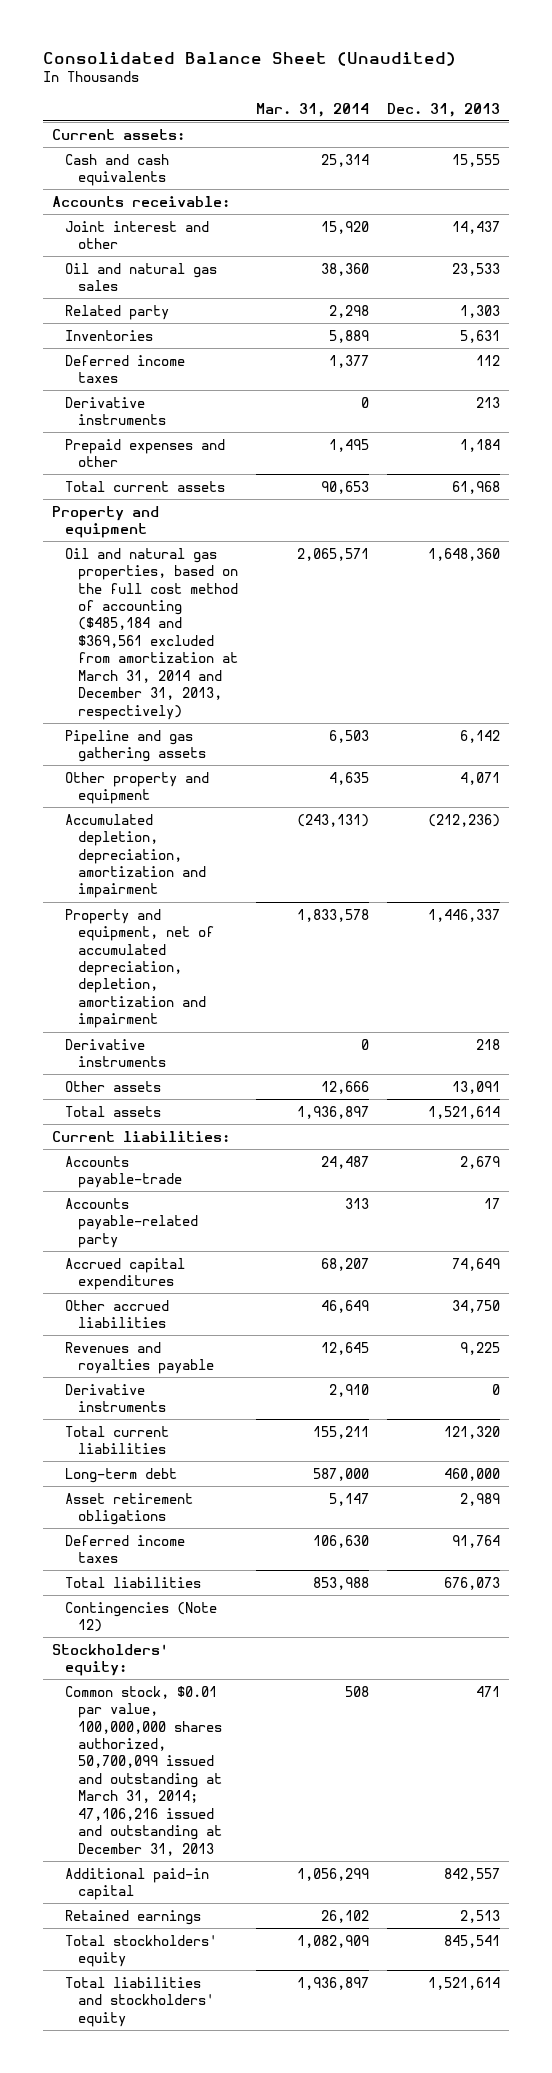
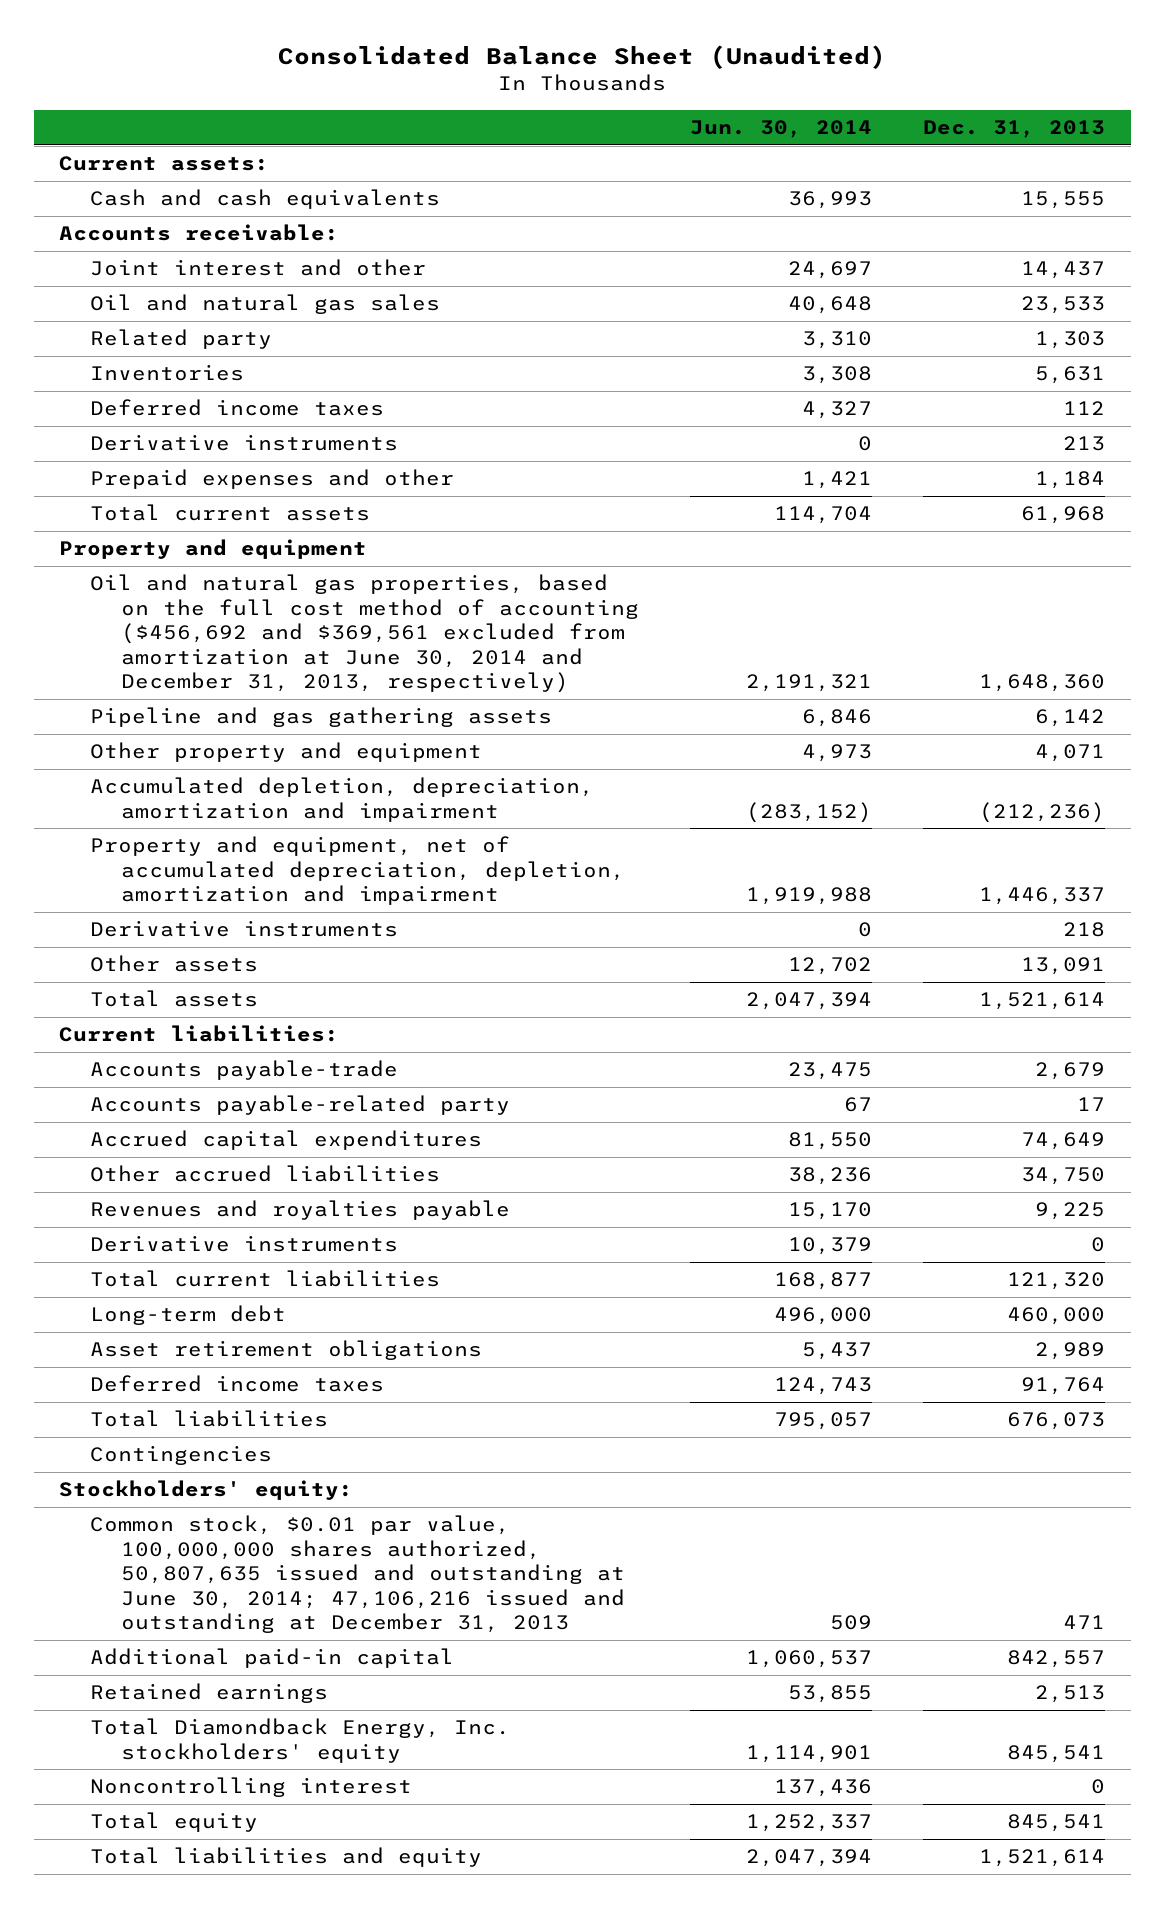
[256,102,370,117] Mar. 31, 2014 -> none
none -> [690,120,873,139] Jun. 30, 2014
[65,547,239,720] Oil and natural gas properties, based on the full cost method of accounting ($485,184 and $369,561 excluded from amortization at March 31, 2014 and December 31, 2013, respectively) -> [90,574,640,694] Oil and natural gas properties, based on the full cost method of accounting ($456,692 and $369,561 excluded from amortization at June 30, 2014 and December 31, 2013, respectively)
[65,1601,218,1633] Contingencies (Note 12) -> [90,1445,273,1466] Contingencies
[65,1685,223,1856] Common stock, $0.01 par value, 100,000,000 shares authorized, 50,700,099 issued and outstanding at March 31, 2014; 47,106,216 issued and outstanding at December 31, 2013 -> [90,1515,626,1634] Common stock, $0.01 par value, 100,000,000 shares authorized, 50,807,635 issued and outstanding at June 30, 2014; 47,106,216 issued and outstanding at December 31, 2013
[65,1934,218,1968] Total stockholders' equity -> [90,1718,511,1763] Total Diamondback Energy, Inc. stockholders' equity
none -> [90,1777,413,1798] Noncontrolling interest
none -> [90,1812,259,1833] Total equity
[65,1976,215,2027] Total liabilities and stockholders' equity -> [90,1847,483,1868] Total liabilities and equity

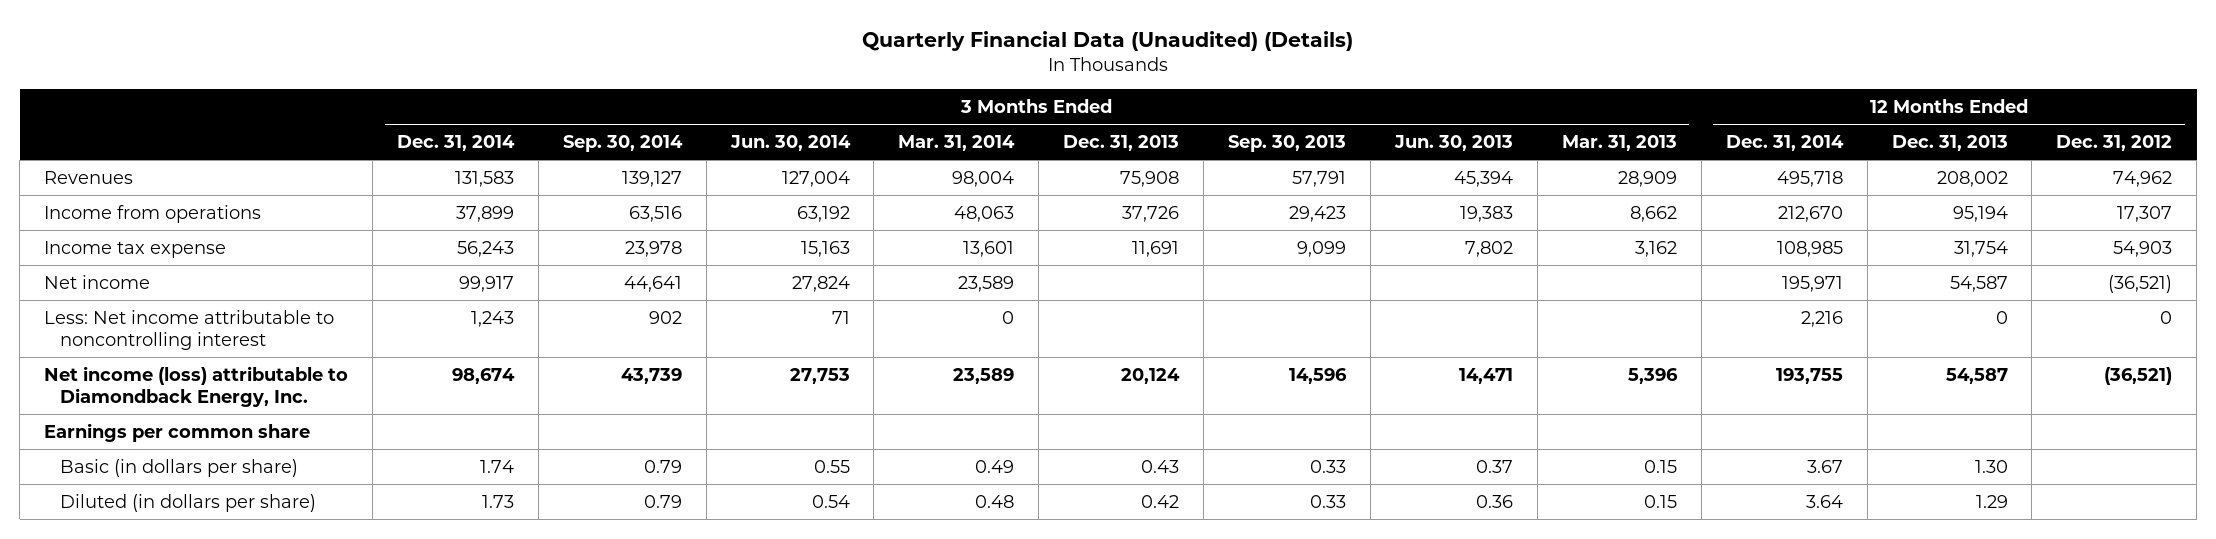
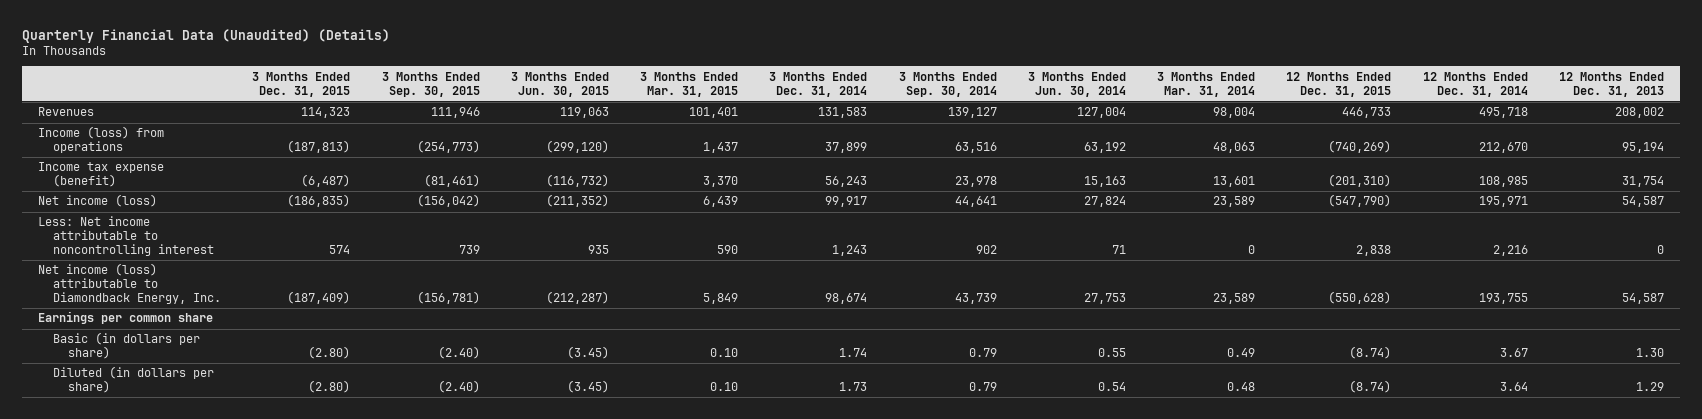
[1063,134,1180,151] Dec. 31, 2013 -> none
[1228,134,1347,152] Sep. 30, 2013 -> none
[1393,134,1513,151] Jun. 30, 2013 -> none
[1561,134,1677,151] Mar. 31, 2013 -> none
[2056,134,2173,151] Dec. 31, 2012 -> none
none -> [252,71,351,97] 3 Months Ended Dec. 31, 2015
none -> [381,71,480,97] 3 Months Ended Sep. 30, 2015
none -> [510,71,609,97] 3 Months Ended Jun. 30, 2015
none -> [640,71,739,97] 3 Months Ended Mar. 31, 2015
none -> [1286,71,1392,97] 12 Months Ended Dec. 31, 2015
[43,204,261,223] Income from operations -> [37,126,164,154] Income (loss) from operations
[43,240,226,258] Income tax expense -> [37,162,164,188] Income tax expense (benefit)
[43,274,150,289] Net income -> [37,194,157,208] Net income (loss)

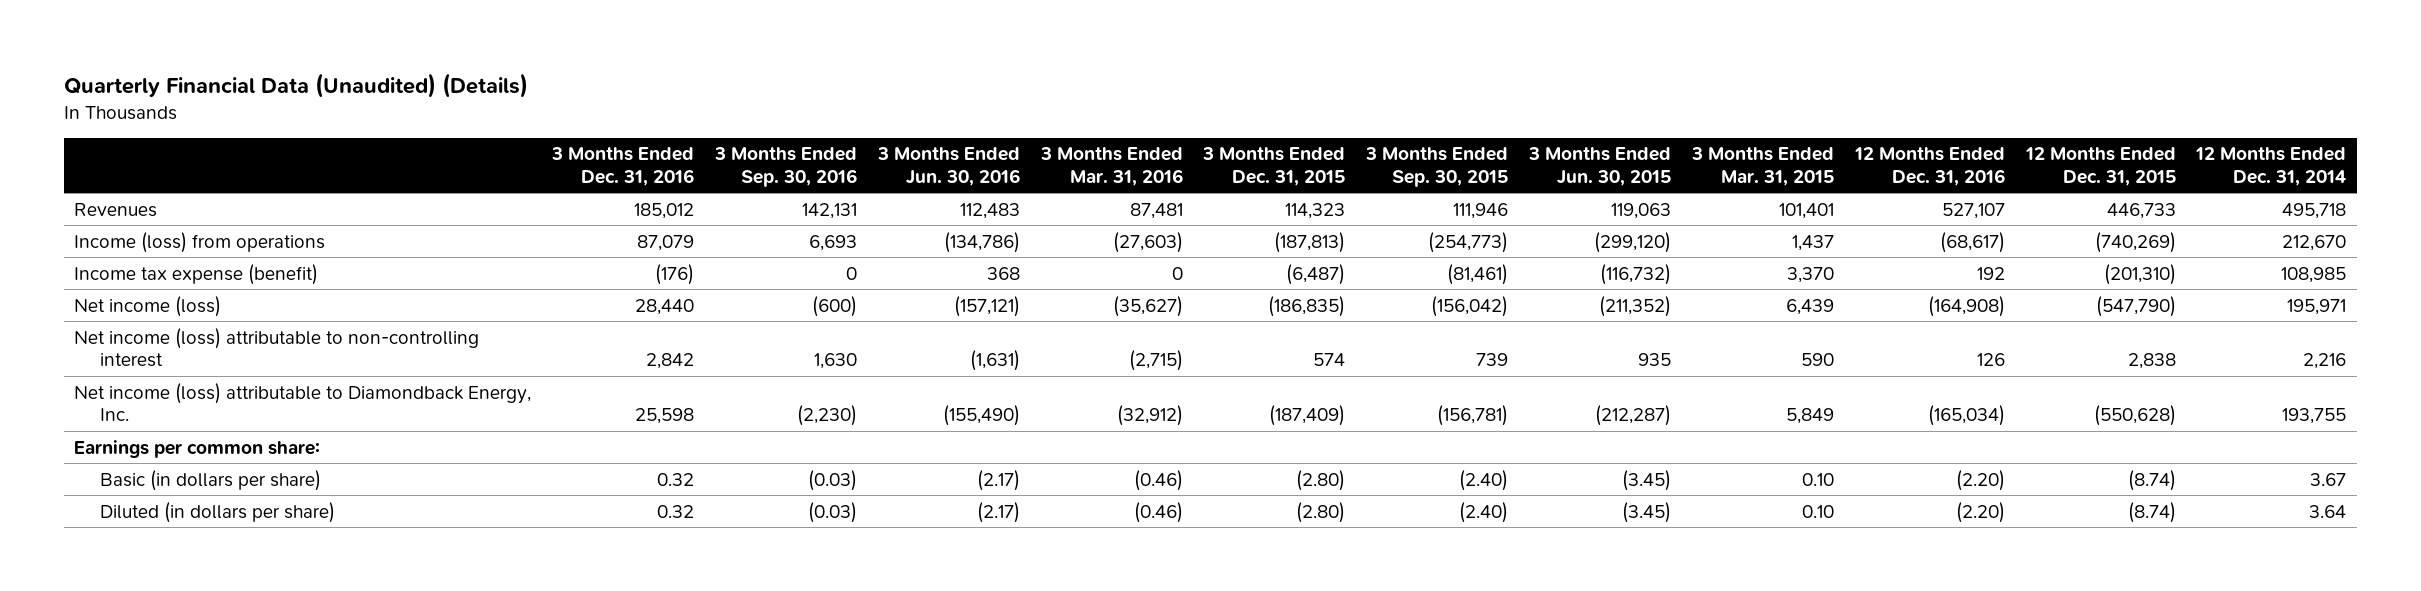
[769,71,868,97] 3 Months Ended Dec. 31, 2014 -> none
[898,71,997,97] 3 Months Ended Sep. 30, 2014 -> none
[1027,71,1126,97] 3 Months Ended Jun. 30, 2014 -> none
[1157,71,1256,97] 3 Months Ended Mar. 31, 2014 -> none
[1559,71,1665,97] 12 Months Ended Dec. 31, 2013 -> none
none -> [551,147,695,186] 3 Months Ended Dec. 31, 2016
none -> [713,147,857,187] 3 Months Ended Sep. 30, 2016
none -> [876,147,1020,186] 3 Months Ended Jun. 30, 2016
none -> [1039,147,1183,186] 3 Months Ended Mar. 31, 2016
none -> [1853,147,2005,186] 12 Months Ended Dec. 31, 2016
[37,216,214,257] Less: Net income attributable to noncontrolling interest -> [74,327,480,367] Net income (loss) attributable to non-controlling interest
[37,311,213,325] Earnings per common share -> [74,439,321,458] Earnings per common share:

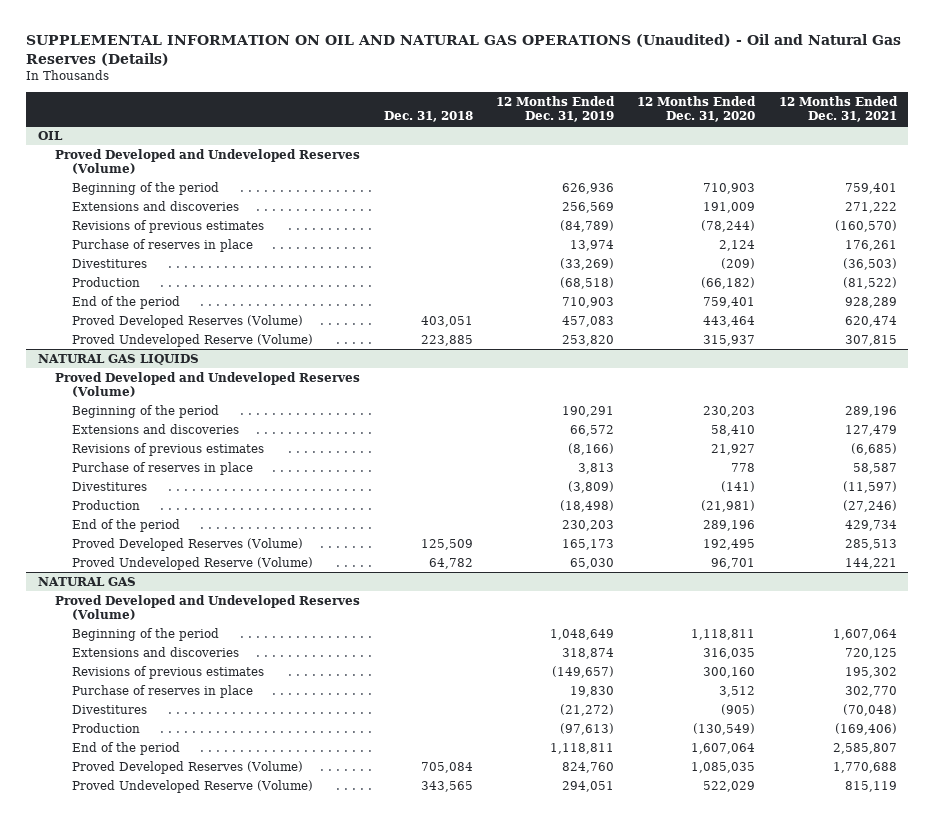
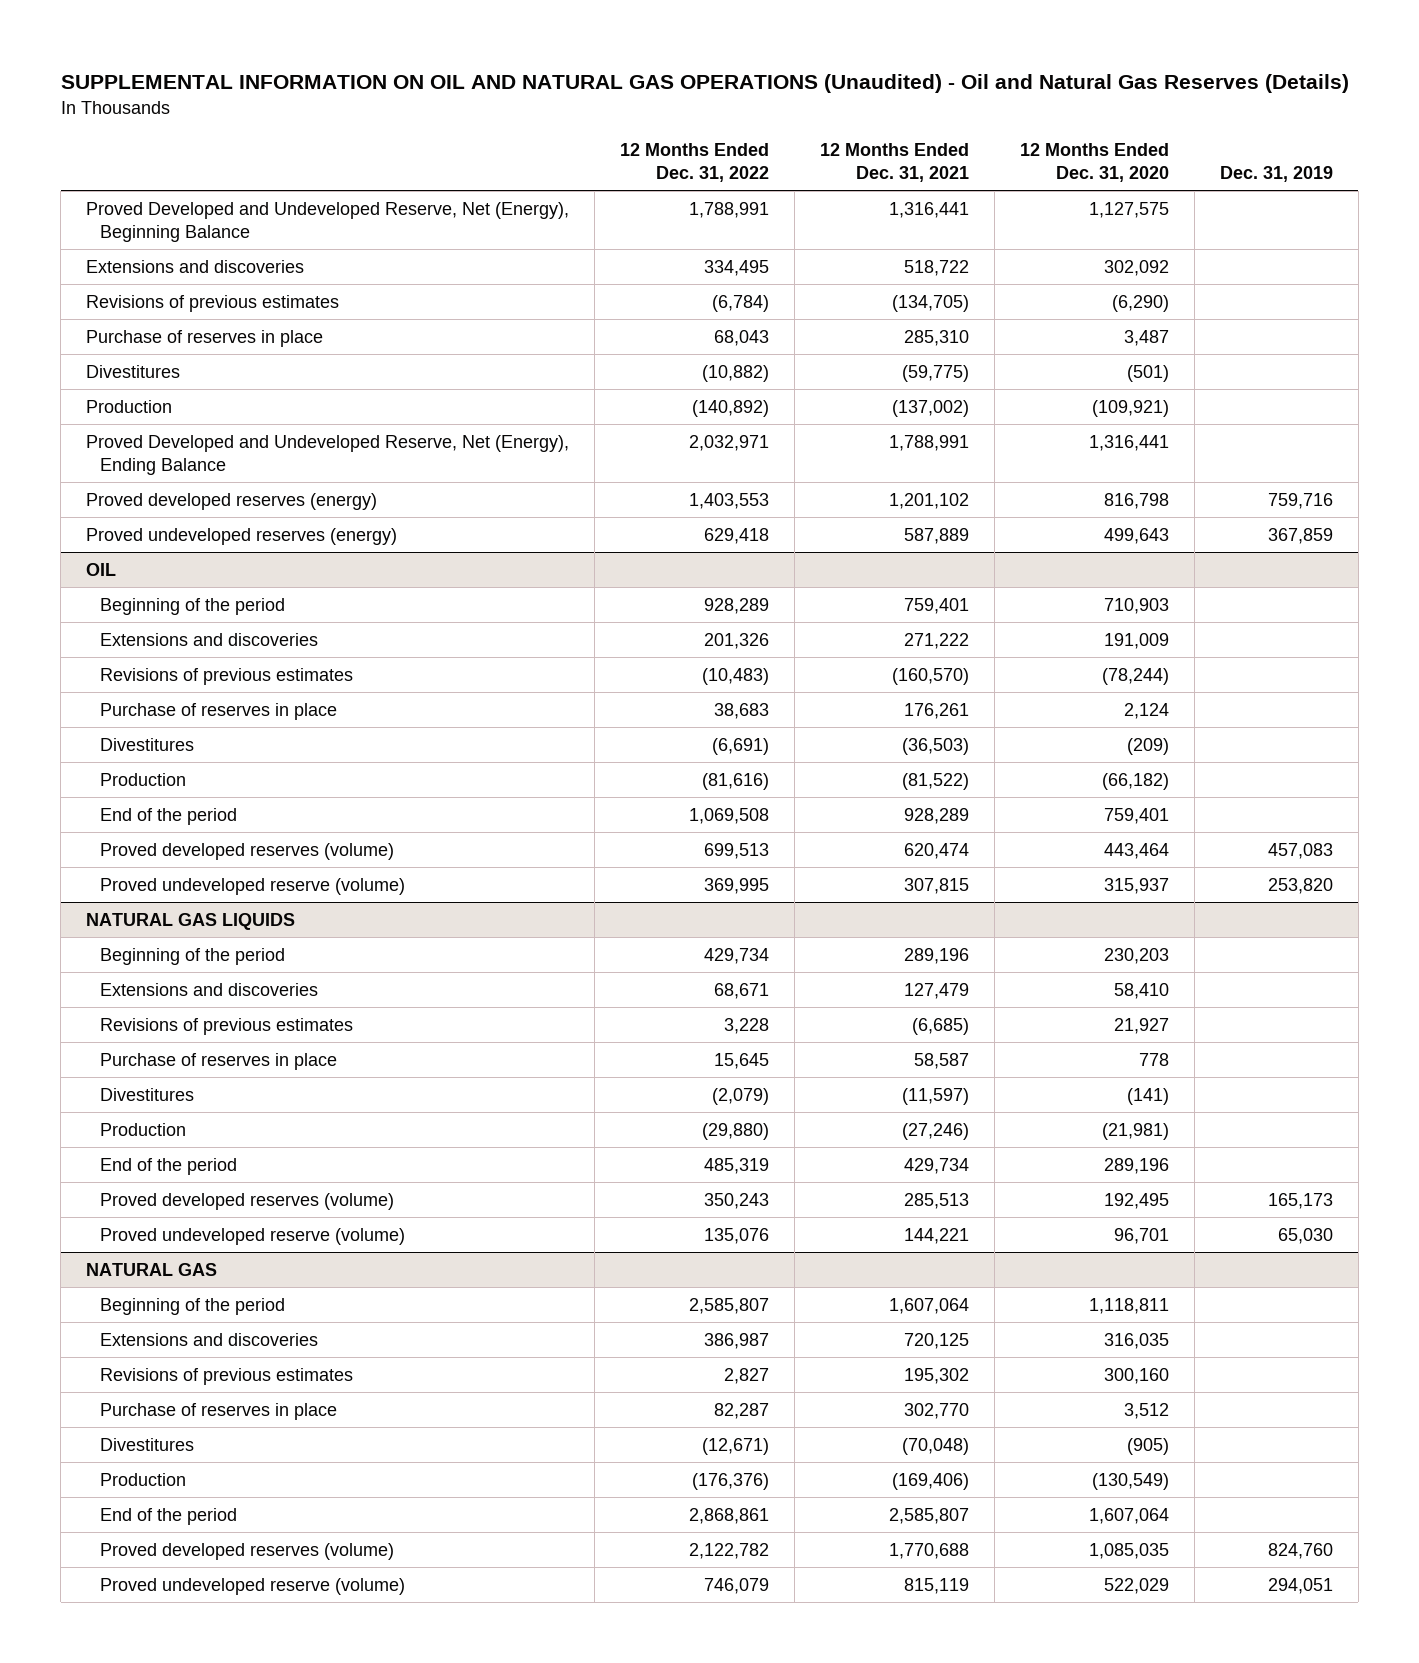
[383,110,473,122] Dec. 31, 2018 -> none
[495,96,615,122] 12 Months Ended Dec. 31, 2019 -> none
none -> [620,142,770,182] 12 Months Ended Dec. 31, 2022
none -> [1219,165,1333,182] Dec. 31, 2019
none -> [86,201,570,242] Proved Developed and Undeveloped Reserve, Net (Energy), Beginning Balance
none -> [86,259,305,273] Extensions and discoveries
none -> [86,294,340,312] Revisions of previous estimates
none -> [86,329,324,347] Purchase of reserves in place
none -> [86,364,181,378] Divestitures
none -> [86,399,173,413] Production
none -> [86,434,570,475] Proved Developed and Undeveloped Reserve, Net (Energy), Ending Balance
none -> [86,492,378,510] Proved developed reserves (energy)
none -> [86,527,398,545] Proved undeveloped reserves (energy)
[55,148,361,174] Proved Developed and Undeveloped Reserves (Volume) -> none
[72,314,304,328] Proved Developed Reserves (Volume) -> [100,842,395,860] Proved developed reserves (volume)
[72,333,314,347] Proved Undeveloped Reserve (Volume) -> [100,877,406,895] Proved undeveloped reserve (volume)
[55,371,361,397] Proved Developed and Undeveloped Reserves (Volume) -> none
[72,537,304,551] Proved Developed Reserves (Volume) -> [100,1192,395,1210] Proved developed reserves (volume)
[72,556,314,570] Proved Undeveloped Reserve (Volume) -> [100,1227,406,1245] Proved undeveloped reserve (volume)
[55,594,361,620] Proved Developed and Undeveloped Reserves (Volume) -> none
[72,760,304,774] Proved Developed Reserves (Volume) -> [100,1542,395,1560] Proved developed reserves (volume)
[72,779,314,793] Proved Undeveloped Reserve (Volume) -> [100,1577,406,1595] Proved undeveloped reserve (volume)

